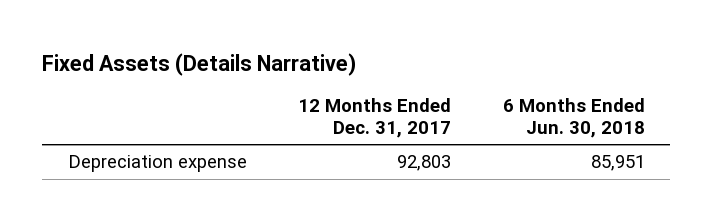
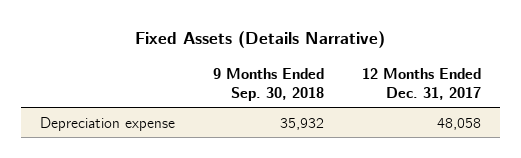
[502,98,645,138] 6 Months Ended Jun. 30, 2018 -> none
none -> [212,67,324,101] 9 Months Ended Sep. 30, 2018
[397,155,452,172] 92,803 -> [436,117,481,130] 48,058

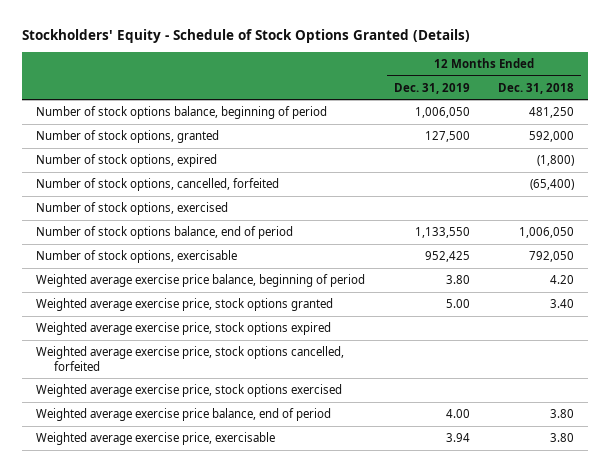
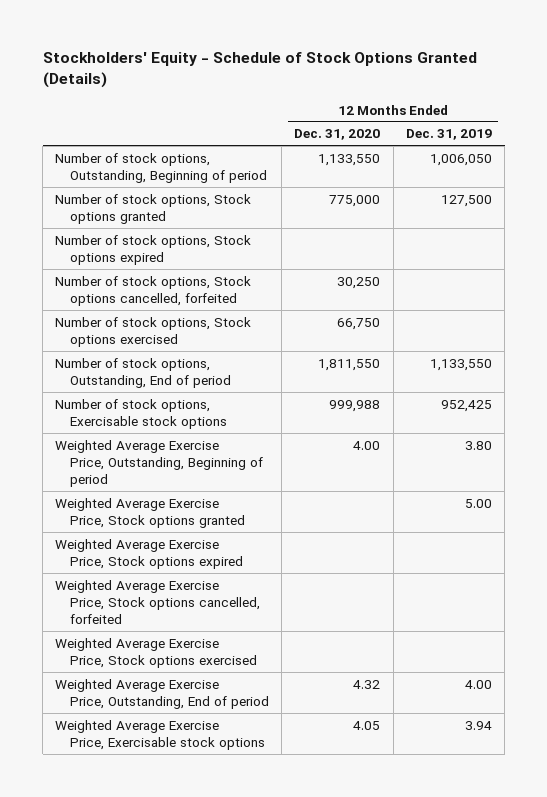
[497,82,574,94] Dec. 31, 2018 -> none
none -> [294,129,381,141] Dec. 31, 2020
[36,106,328,120] Number of stock options balance, beginning of period -> [55,152,267,183] Number of stock options, Outstanding, Beginning of period
[36,130,220,144] Number of stock options, granted -> [55,193,252,224] Number of stock options, Stock options granted
[36,154,218,168] Number of stock options, expired -> [55,234,252,265] Number of stock options, Stock options expired
[36,178,280,192] Number of stock options, cancelled, forfeited -> [55,275,252,306] Number of stock options, Stock options cancelled, forfeited
[36,202,229,216] Number of stock options, exercised -> [55,316,252,347] Number of stock options, Stock options exercised
[36,226,294,240] Number of stock options balance, end of period -> [55,357,231,388] Number of stock options, Outstanding, End of period
[36,250,238,264] Number of stock options, exercisable -> [55,398,227,429] Number of stock options, Exercisable stock options
[36,274,366,288] Weighted average exercise price balance, beginning of period -> [55,439,263,487] Weighted Average Exercise Price, Outstanding, Beginning of period
[36,298,334,312] Weighted average exercise price, stock options granted -> [55,497,245,528] Weighted Average Exercise Price, Stock options granted
[36,322,332,336] Weighted average exercise price, stock options expired -> [55,538,243,569] Weighted Average Exercise Price, Stock options expired
[36,346,345,371] Weighted average exercise price, stock options cancelled, forfeited -> [55,579,260,624] Weighted Average Exercise Price, Stock options cancelled, forfeited
[36,384,343,398] Weighted average exercise price, stock options exercised -> [55,637,257,668] Weighted Average Exercise Price, Stock options exercised
[36,408,332,422] Weighted average exercise price balance, end of period -> [55,678,269,709] Weighted Average Exercise Price, Outstanding, End of period
[36,432,276,446] Weighted average exercise price, exercisable -> [55,719,265,750] Weighted Average Exercise Price, Exercisable stock options

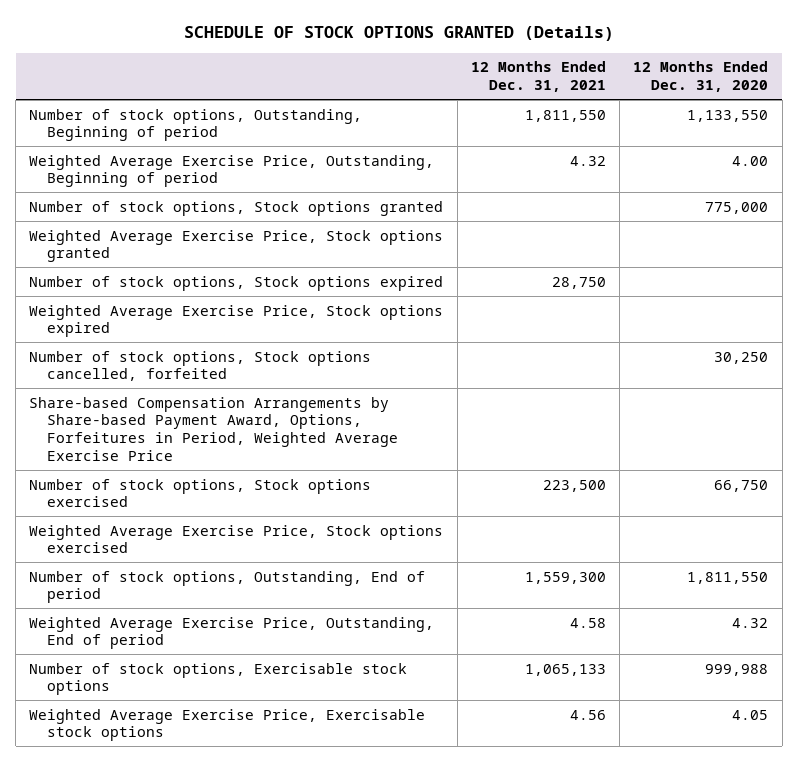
[42,52,477,89] Stockholders' Equity - Schedule of Stock Options Granted (Details) -> [183,26,614,42] SCHEDULE OF STOCK OPTIONS GRANTED (Details)
[406,129,493,141] Dec. 31, 2019 -> none
none -> [470,61,606,92] 12 Months Ended Dec. 31, 2021
[55,439,263,487] Weighted Average Exercise Price, Outstanding, Beginning of period -> [29,154,435,188] Weighted Average Exercise Price, Outstanding, Beginning of period
[55,497,245,528] Weighted Average Exercise Price, Stock options granted -> [29,229,444,263] Weighted Average Exercise Price, Stock options granted
[55,538,243,569] Weighted Average Exercise Price, Stock options expired -> [29,304,444,338] Weighted Average Exercise Price, Stock options expired
none -> [29,396,399,461] Share-based Compensation Arrangements by Share-based Payment Award, Options, Forfeitures in Period, Weighted Average Exercise Price
[55,579,260,624] Weighted Average Exercise Price, Stock options cancelled, forfeited -> none
[55,357,231,388] Number of stock options, Outstanding, End of period -> [29,570,426,604] Number of stock options, Outstanding, End of period
[55,398,227,429] Number of stock options, Exercisable stock options -> [29,662,408,696] Number of stock options, Exercisable stock options

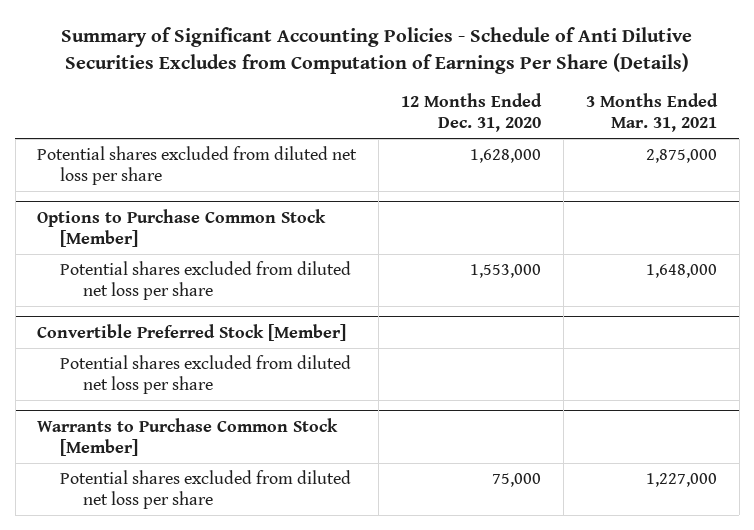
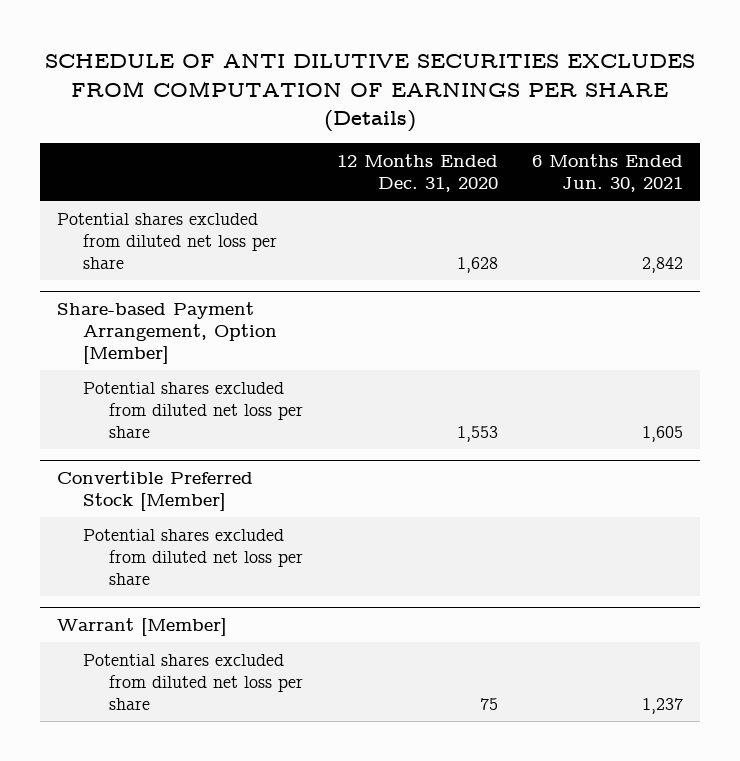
[61,26,693,74] Summary of Significant Accounting Policies - Schedule of Anti Dilutive Securities Excludes from Computation of Earnings Per Share (Details) -> [45,53,696,133] SCHEDULE OF ANTI DILUTIVE SECURITIES EXCLUDES FROM COMPUTATION OF EARNINGS PER SHARE (Details)
[585,92,718,133] 3 Months Ended Mar. 31, 2021 -> none
none -> [531,153,683,193] 6 Months Ended Jun. 30, 2021
[470,148,542,163] 1,628,000 -> [456,257,498,274] 1,628
[37,208,327,248] Options to Purchase Common Stock [Member] -> [57,301,277,365] Share-based Payment Arrangement, Option [Member]
[470,263,542,278] 1,553,000 -> [456,426,498,443] 1,553
[37,417,339,457] Warrants to Purchase Common Stock [Member] -> [57,617,228,636] Warrant [Member]
[492,472,542,487] 75,000 -> [479,698,498,711] 75

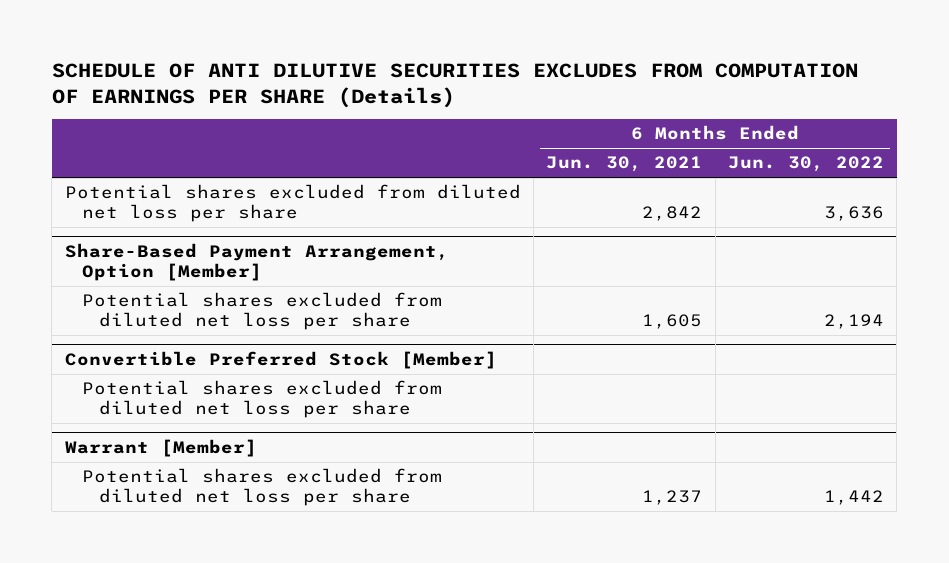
[336,153,498,193] 12 Months Ended Dec. 31, 2020 -> none
none -> [727,156,884,173] Jun. 30, 2022
[57,301,277,365] Share-based Payment Arrangement, Option [Member] -> [64,243,449,281] Share-Based Payment Arrangement, Option [Member]

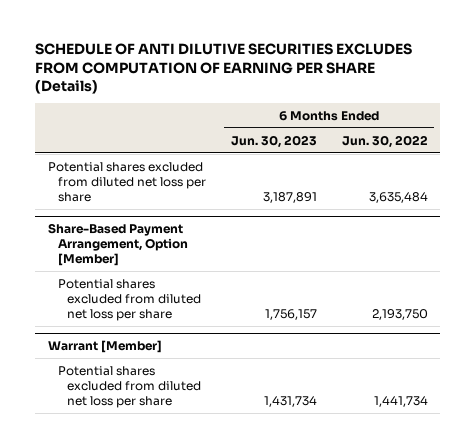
[51,63,858,108] SCHEDULE OF ANTI DILUTIVE SECURITIES EXCLUDES FROM COMPUTATION OF EARNINGS PER SHARE (Details) -> [35,43,413,95] SCHEDULE OF ANTI DILUTIVE SECURITIES EXCLUDES FROM COMPUTATION OF EARNING PER SHARE (Details)
[546,156,703,173] Jun. 30, 2021 -> none
none -> [230,134,317,148] Jun. 30, 2023
[823,205,884,221] 3,636 -> [368,191,428,203] 3,635,484
[64,351,497,370] Convertible Preferred Stock [Member] -> none
[81,380,442,418] Potential shares excluded from diluted net loss per share -> none
[823,313,884,329] 2,194 -> [371,308,428,320] 2,193,750
[823,489,884,505] 1,442 -> [373,395,428,407] 1,441,734

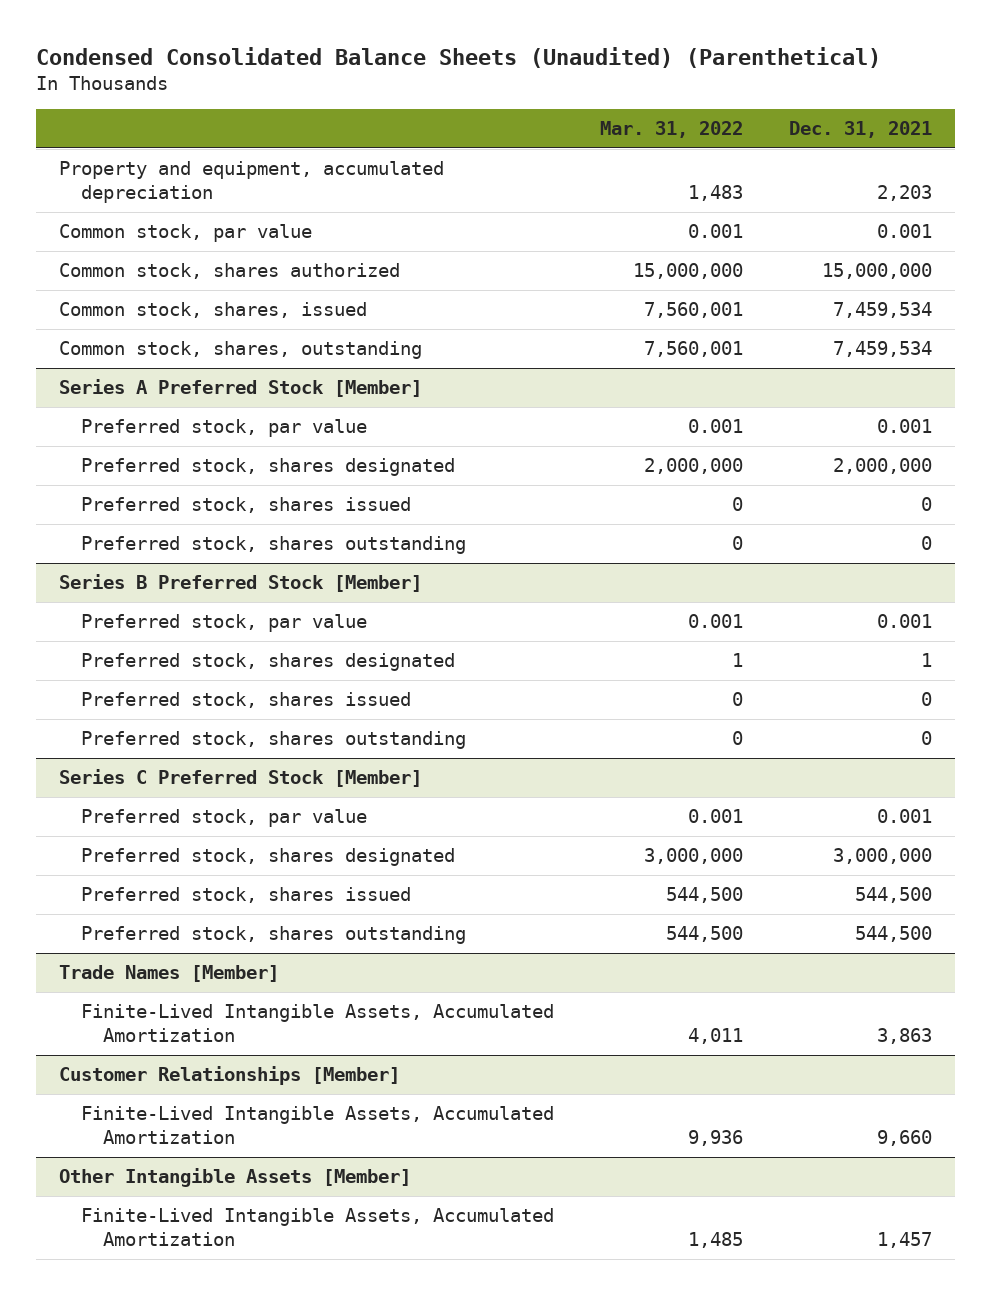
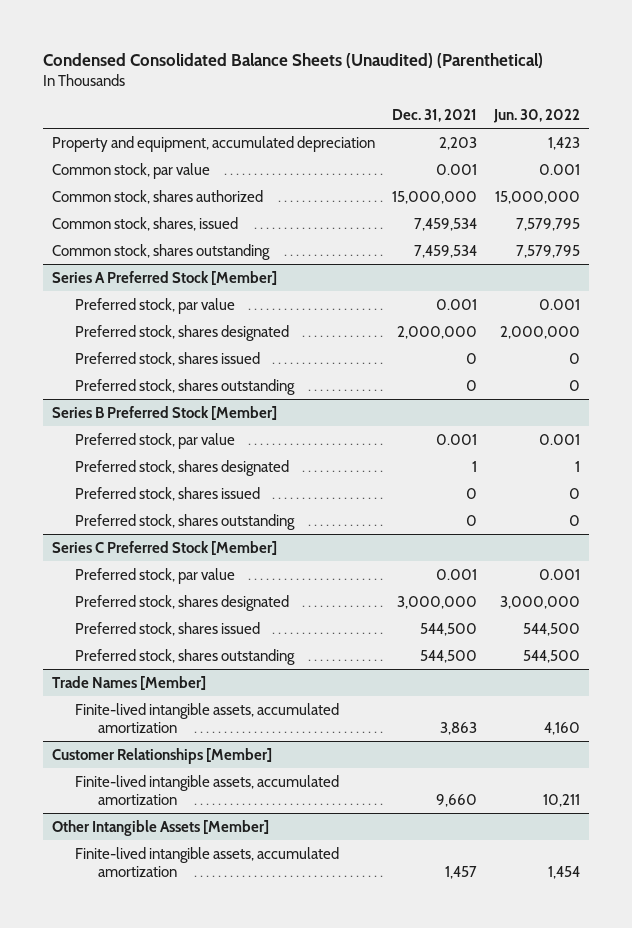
[599,121,743,139] Mar. 31, 2022 -> none
none -> [493,108,581,123] Jun. 30, 2022
[58,341,422,360] Common stock, shares, outstanding -> [51,243,270,260] Common stock, shares outstanding
[80,1004,554,1043] Finite-Lived Intangible Assets, Accumulated Amortization -> [74,702,339,733] Finite-lived intangible assets, accumulated amortization
[80,1106,554,1145] Finite-Lived Intangible Assets, Accumulated Amortization -> [74,774,339,805] Finite-lived intangible assets, accumulated amortization
[80,1208,554,1247] Finite-Lived Intangible Assets, Accumulated Amortization -> [74,846,339,877] Finite-lived intangible assets, accumulated amortization

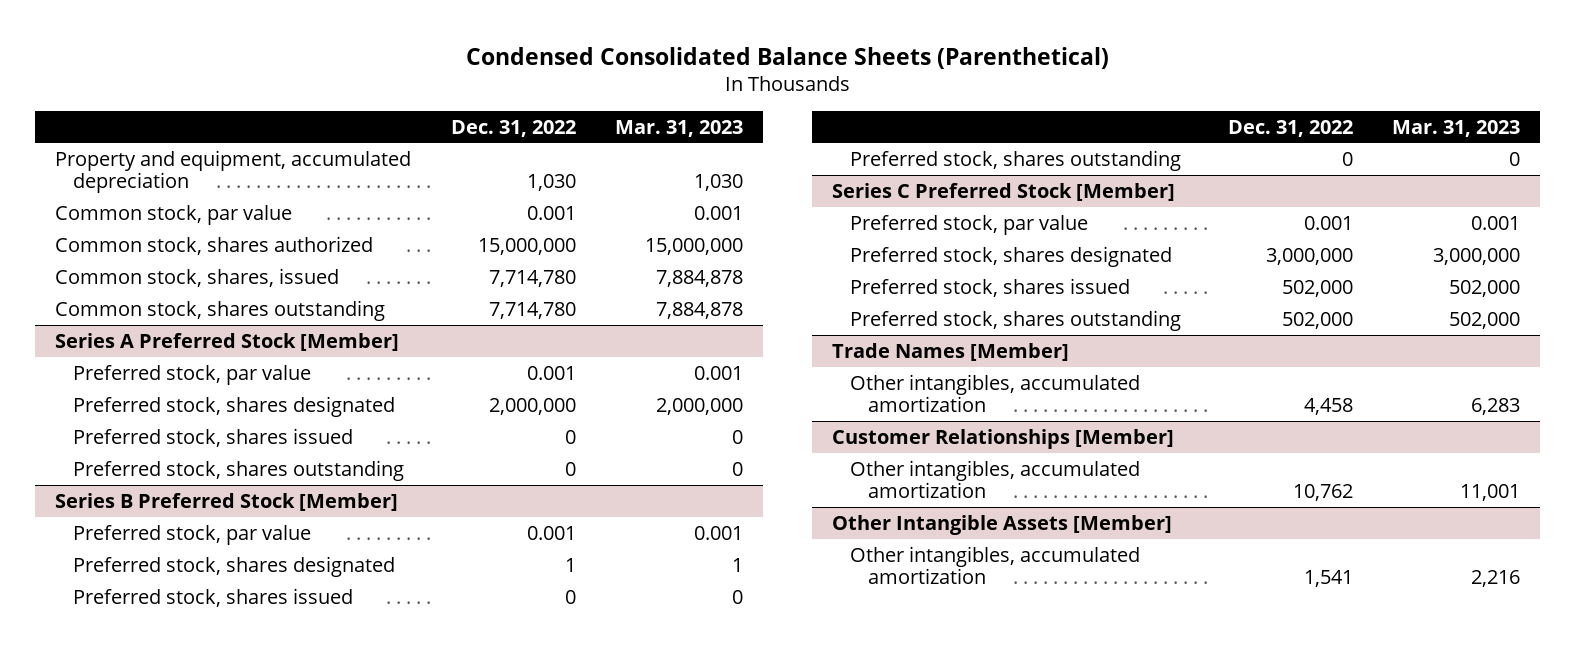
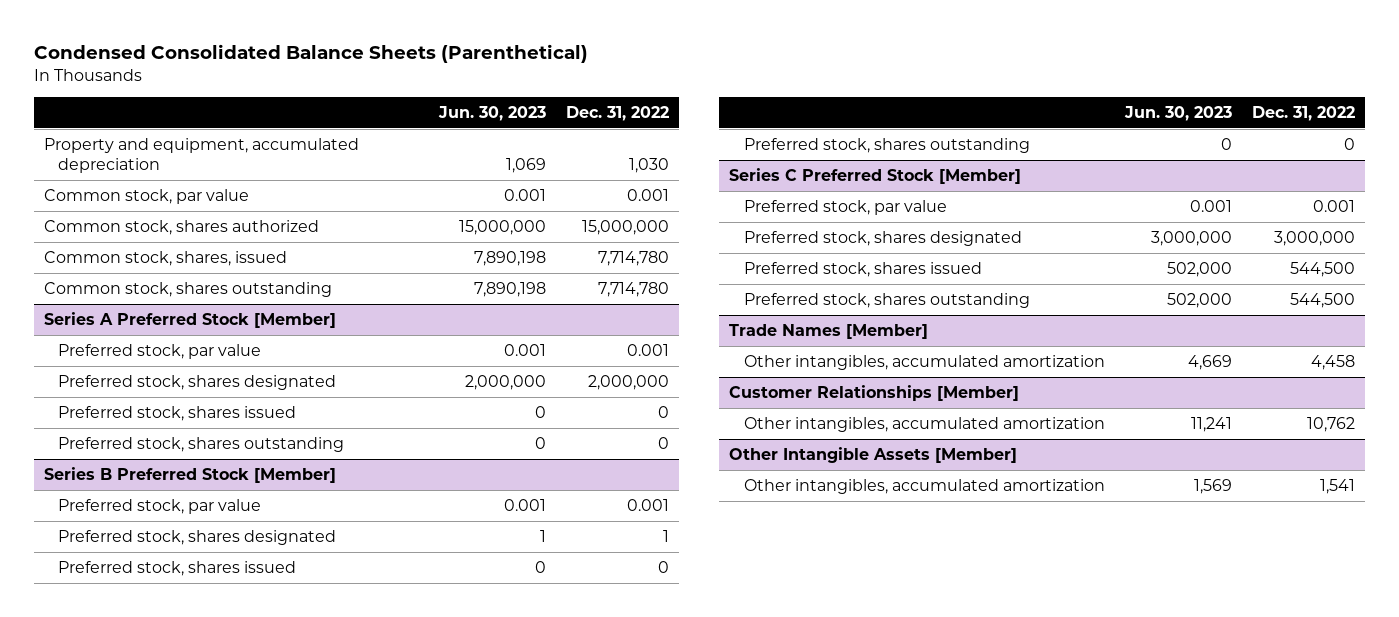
[615,119,744,137] Mar. 31, 2023 -> none
none -> [438,105,547,121] Jun. 30, 2023
[1281,279,1353,297] 502,000 -> [1289,262,1355,278] 544,500
[1281,311,1353,329] 502,000 -> [1289,293,1355,309] 544,500

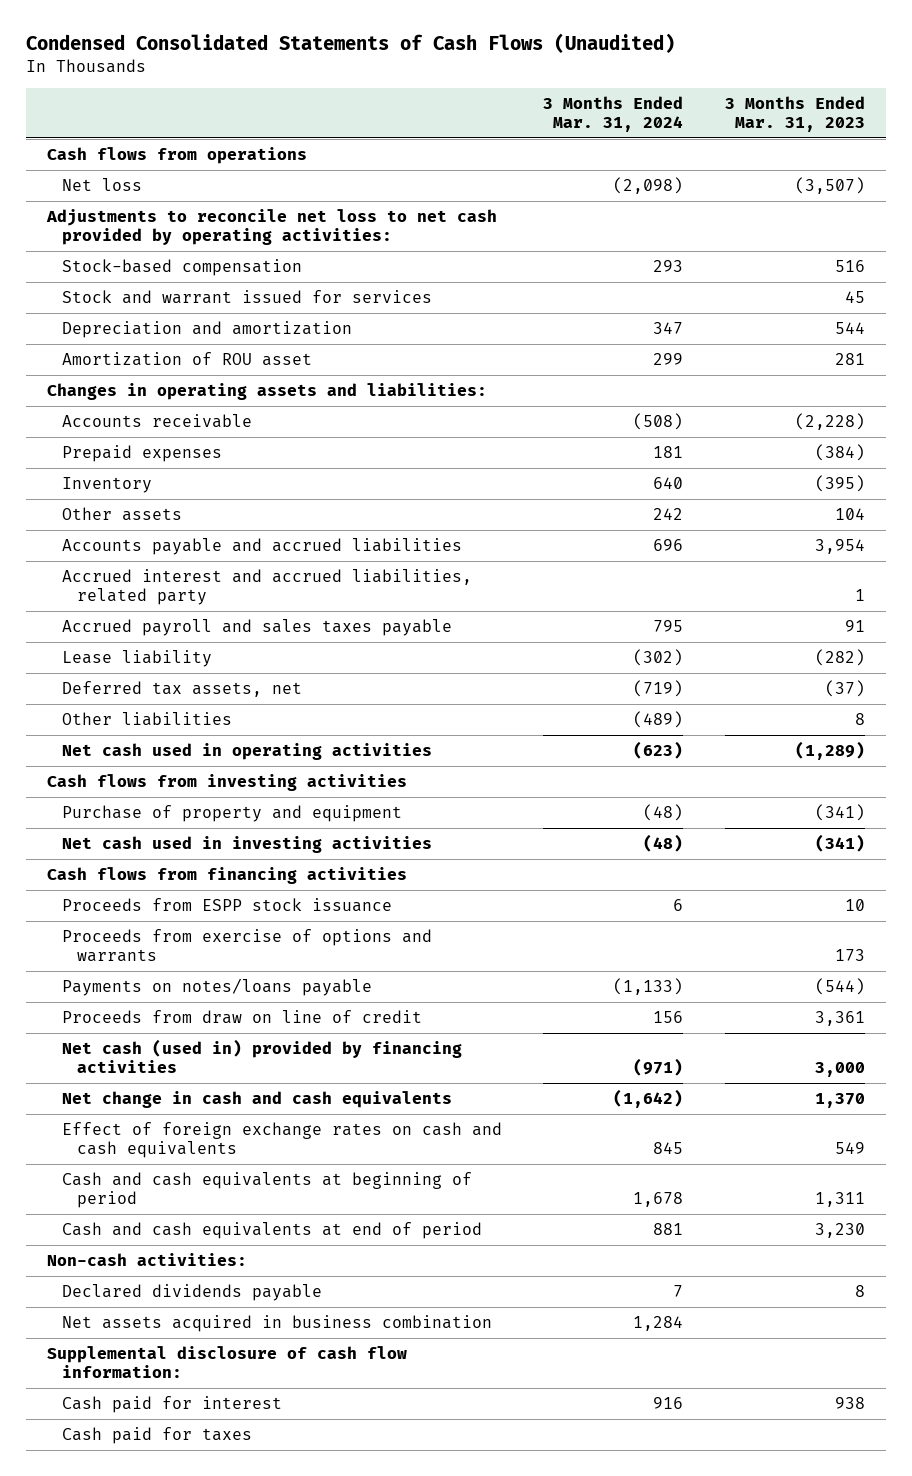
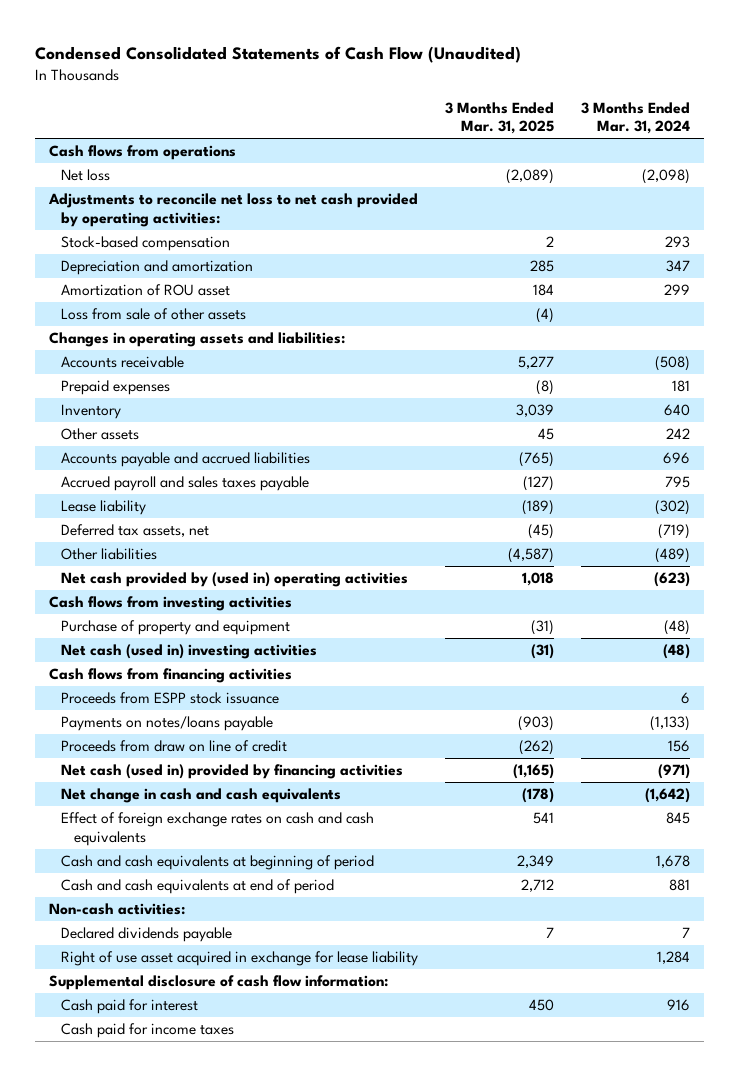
[25,33,675,54] Condensed Consolidated Statements of Cash Flows (Unaudited) -> [35,46,522,64] Condensed Consolidated Statements of Cash Flow (Unaudited)
[725,95,866,132] 3 Months Ended Mar. 31, 2023 -> none
none -> [445,101,555,135] 3 Months Ended Mar. 31, 2025
[61,290,432,305] Stock and warrant issued for services -> none
none -> [61,308,247,321] Loss from sale of other assets
[61,569,472,606] Accrued interest and accrued liabilities, related party -> none
[61,743,432,761] Net cash used in operating activities -> [61,572,409,588] Net cash provided by (used in) operating activities
[61,836,432,854] Net cash used in investing activities -> [61,644,318,660] Net cash (used in) investing activities
[61,929,432,963] Proceeds from exercise of options and warrants -> none
[61,1315,492,1333] Net assets acquired in business combination -> [61,951,419,967] Right of use asset acquired in exchange for lease liability
[61,1427,252,1445] Cash paid for taxes -> [61,1023,235,1039] Cash paid for income taxes

